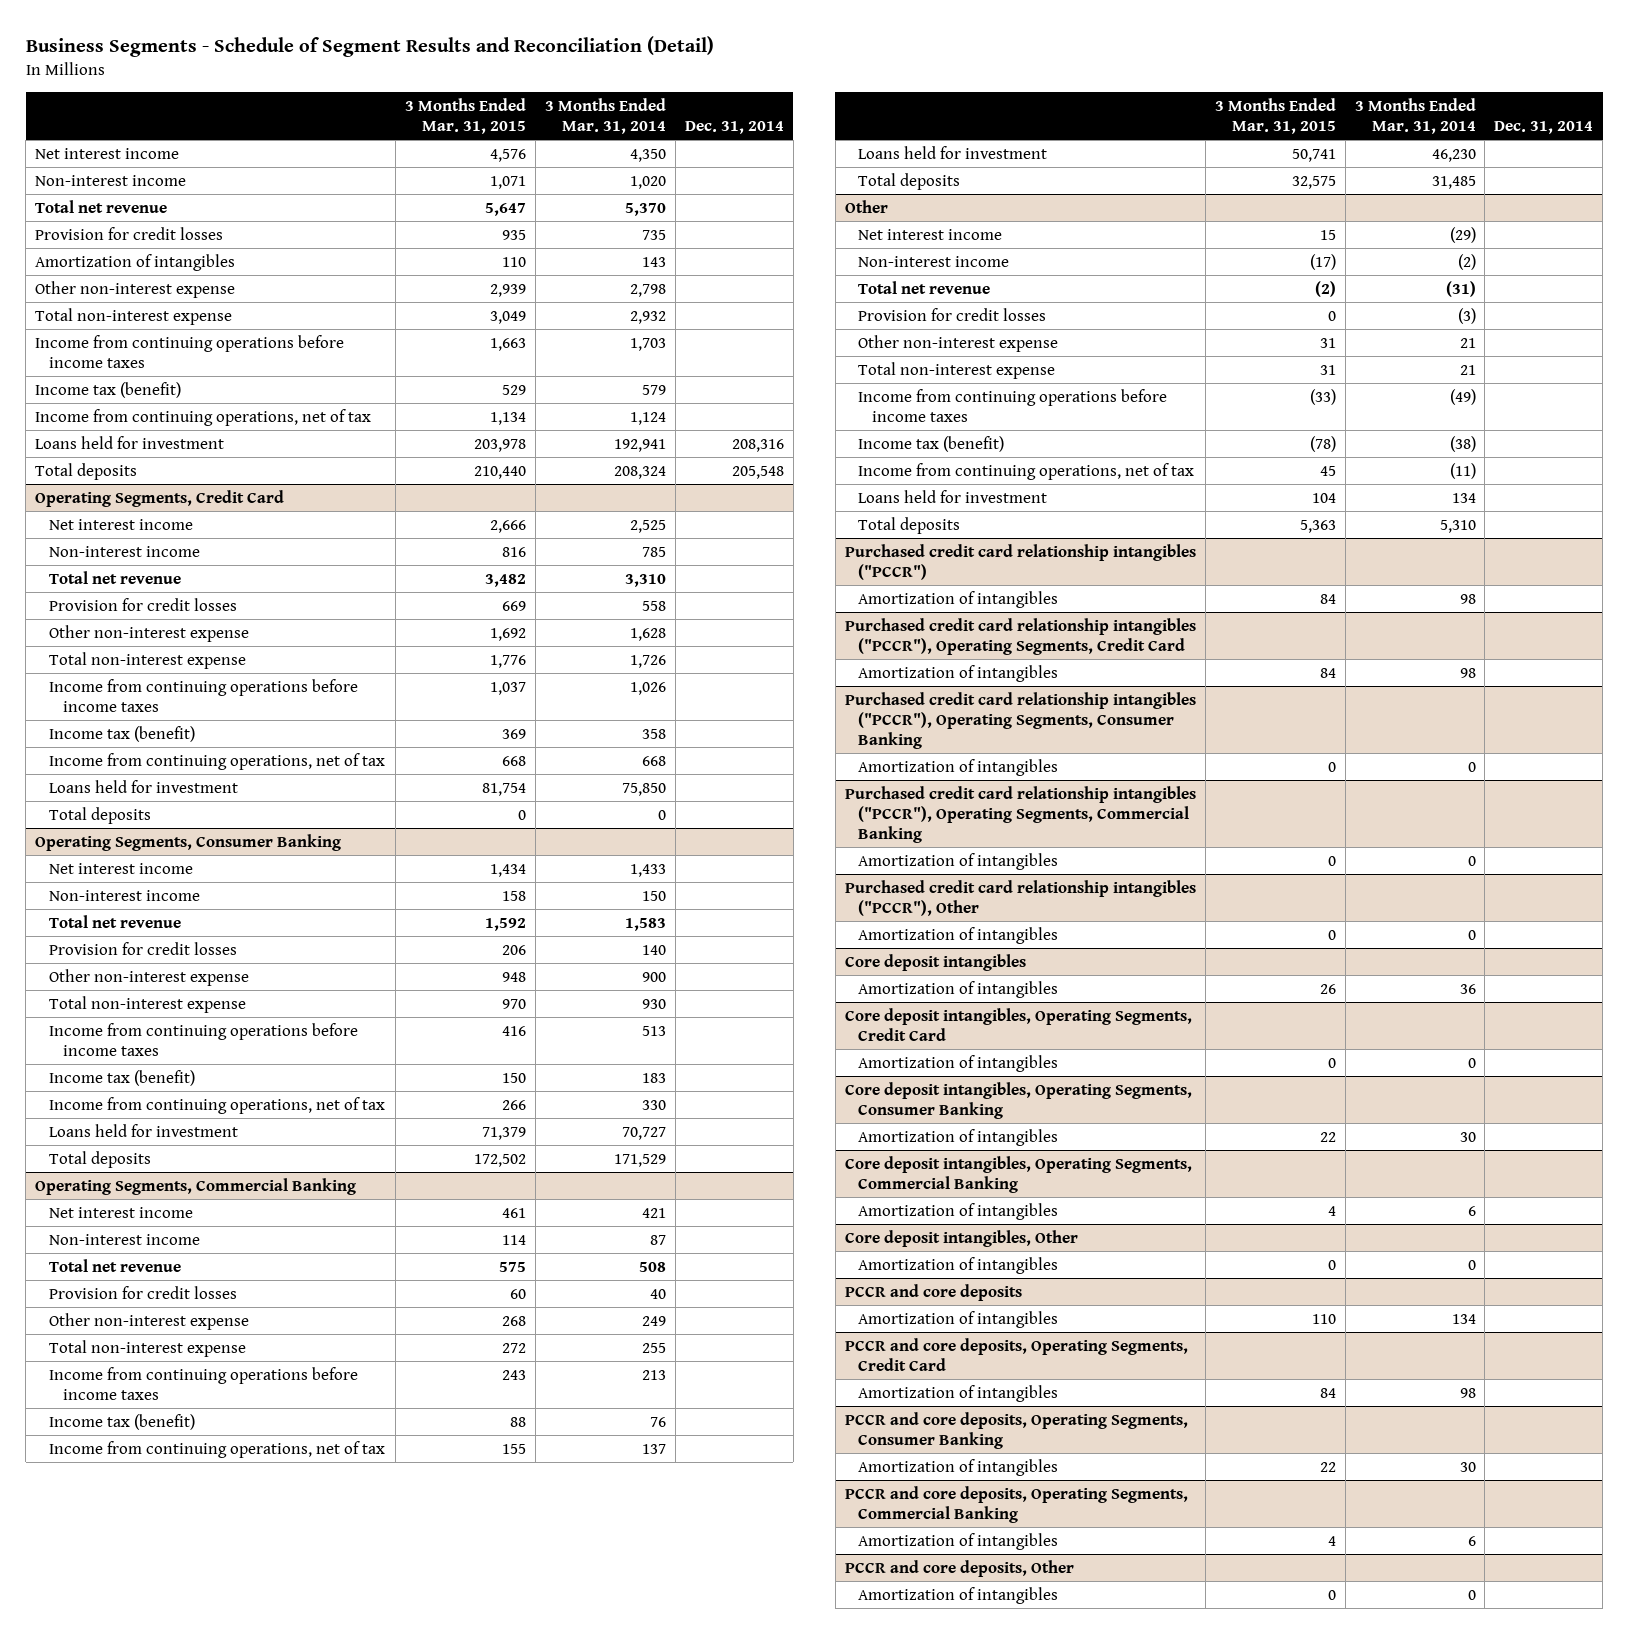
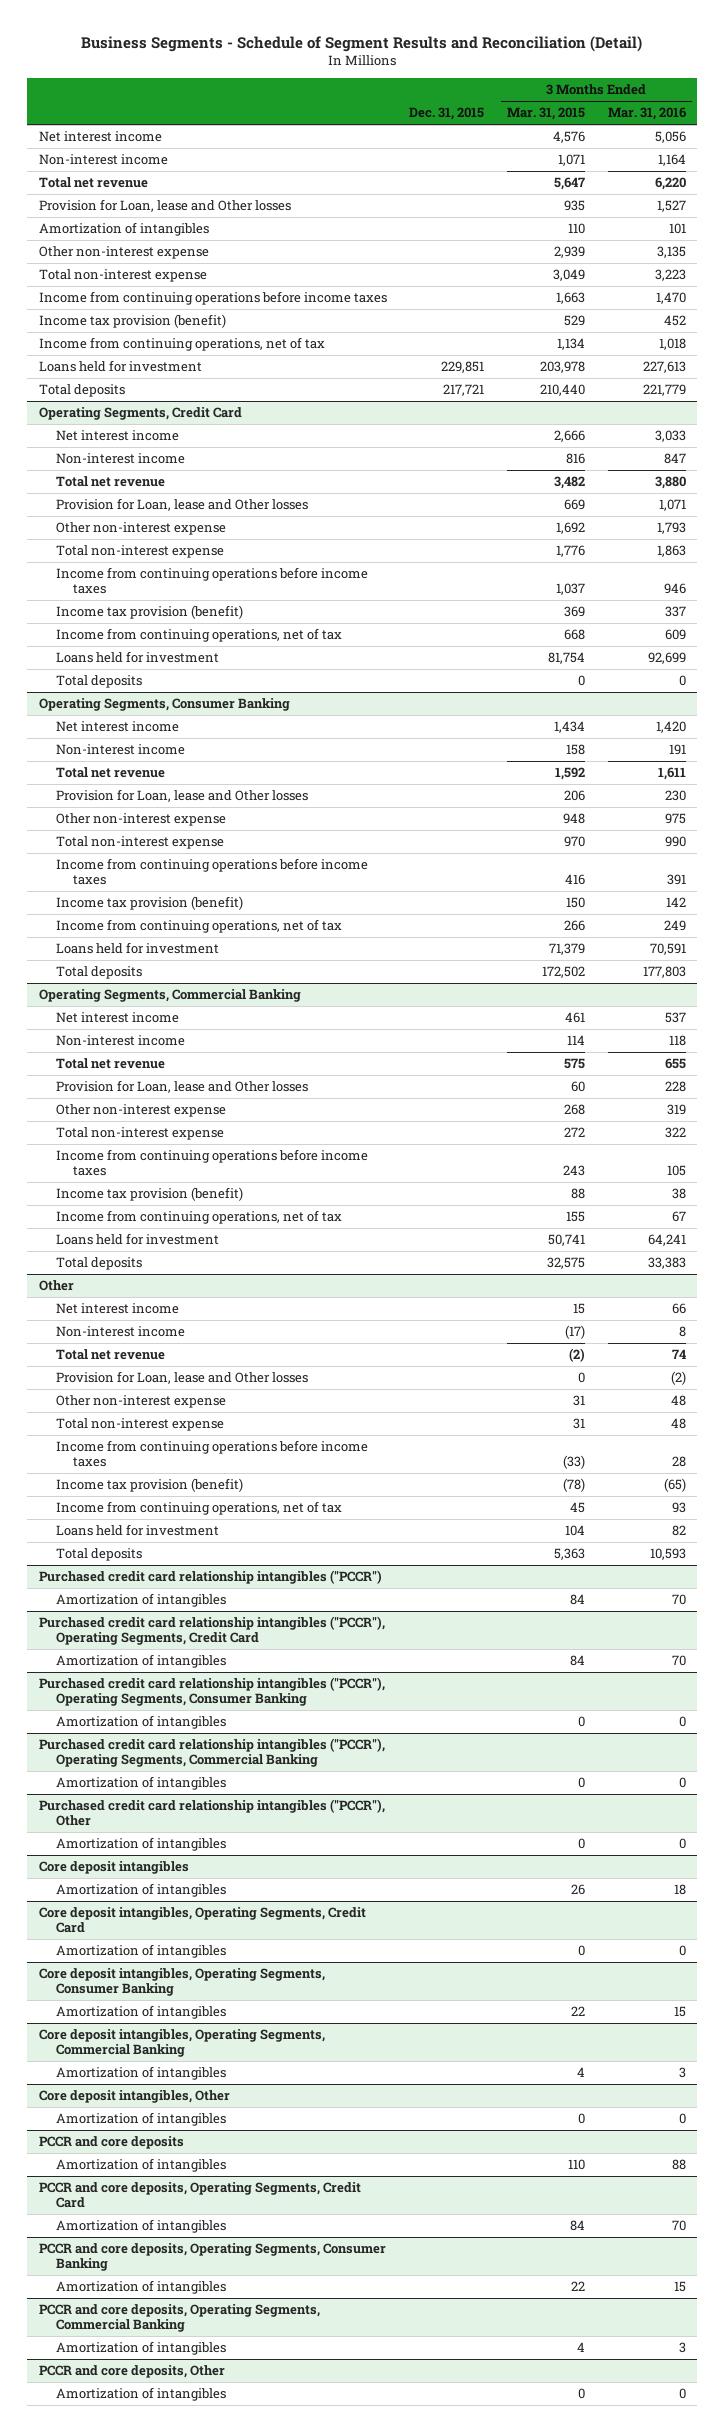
[545,97,667,134] 3 Months Ended Mar. 31, 2014 -> none
[684,120,784,134] Dec. 31, 2014 -> none
none -> [409,107,485,121] Dec. 31, 2015
none -> [607,107,686,121] Mar. 31, 2016
[35,226,224,240] Provision for credit losses -> [38,199,291,213] Provision for Loan, lease and Other losses
[35,381,182,398] Income tax (benefit) -> [38,314,226,329] Income tax provision (benefit)
[48,597,237,611] Provision for credit losses -> [55,498,308,512] Provision for Loan, lease and Other losses
[48,725,195,742] Income tax (benefit) -> [55,605,243,620] Income tax provision (benefit)
[48,941,237,955] Provision for credit losses -> [55,789,308,803] Provision for Loan, lease and Other losses
[48,1069,195,1086] Income tax (benefit) -> [55,896,243,911] Income tax provision (benefit)
[48,1285,237,1299] Provision for credit losses -> [55,1080,308,1094] Provision for Loan, lease and Other losses
[48,1413,195,1430] Income tax (benefit) -> [55,1187,243,1202] Income tax provision (benefit)
[858,307,1047,321] Provision for credit losses -> [55,1371,308,1385] Provision for Loan, lease and Other losses
[858,435,1005,452] Income tax (benefit) -> [55,1478,243,1493] Income tax provision (benefit)

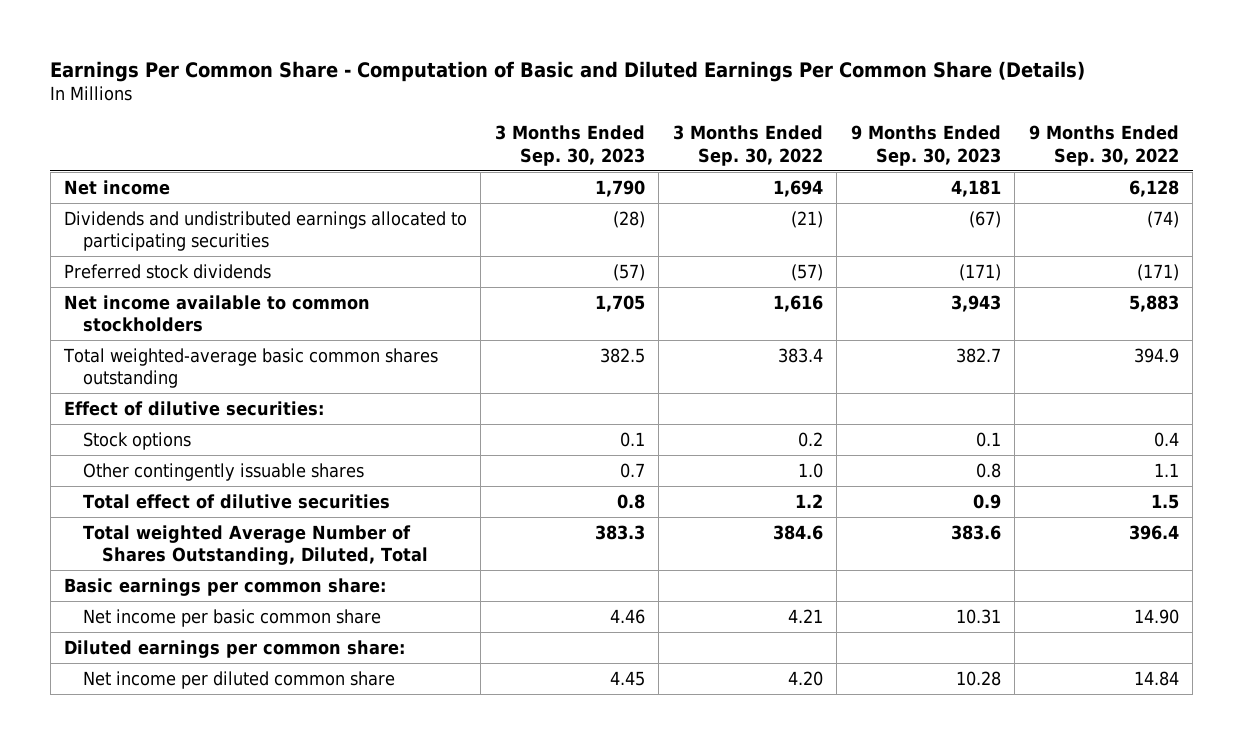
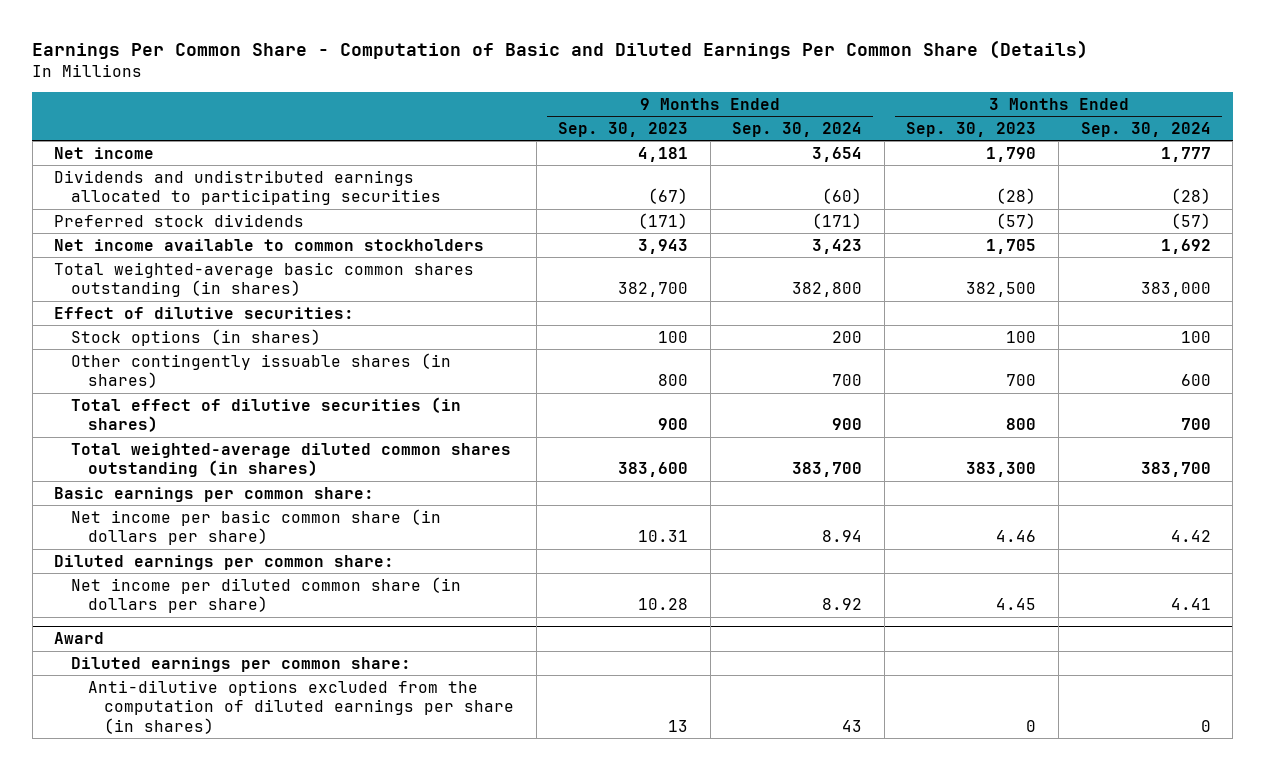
[672,125,823,166] 3 Months Ended Sep. 30, 2022 -> none
[1028,125,1179,166] 9 Months Ended Sep. 30, 2022 -> none
none -> [732,122,863,138] Sep. 30, 2024
none -> [1080,122,1211,138] Sep. 30, 2024
[62,347,438,389] Total weighted-average basic common shares outstanding -> [54,261,475,298] Total weighted-average basic common shares outstanding (in shares)
[599,347,645,363] 382.5 -> [966,282,1037,298] 382,500
[955,347,1001,363] 382.7 -> [618,282,689,298] 382,700
[82,431,191,450] Stock options -> [70,328,321,346] Stock options (in shares)
[619,431,645,447] 0.1 -> [1006,330,1037,343] 100
[975,431,1001,447] 0.1 -> [658,330,689,343] 100
[82,462,364,481] Other contingently issuable shares -> [70,352,451,389] Other contingently issuable shares (in shares)
[619,462,645,478] 0.7 -> [1006,374,1037,387] 700
[975,462,1001,478] 0.8 -> [658,374,689,387] 800
[82,493,390,509] Total effect of dilutive securities -> [70,396,461,433] Total effect of dilutive securities (in shares)
[616,493,645,509] 0.8 -> [1006,418,1037,431] 800
[972,493,1001,509] 0.9 -> [658,418,689,431] 900
[82,524,428,566] Total weighted Average Number of Shares Outstanding, Diluted, Total -> [70,442,511,478] Total weighted-average diluted common shares outstanding (in shares)
[594,524,645,540] 383.3 -> [966,462,1037,478] 383,300
[950,524,1001,540] 383.6 -> [618,462,689,478] 383,600
[82,608,381,627] Net income per basic common share -> [70,508,441,546] Net income per basic common share (in dollars per share)
[82,670,395,689] Net income per diluted common share -> [70,576,461,614] Net income per diluted common share (in dollars per share)
none -> [54,632,105,645] Award
none -> [70,656,411,672] Diluted earnings per common share:
none -> [87,679,515,734] Anti-dilutive options excluded from the computation of diluted earnings per share (in shares)

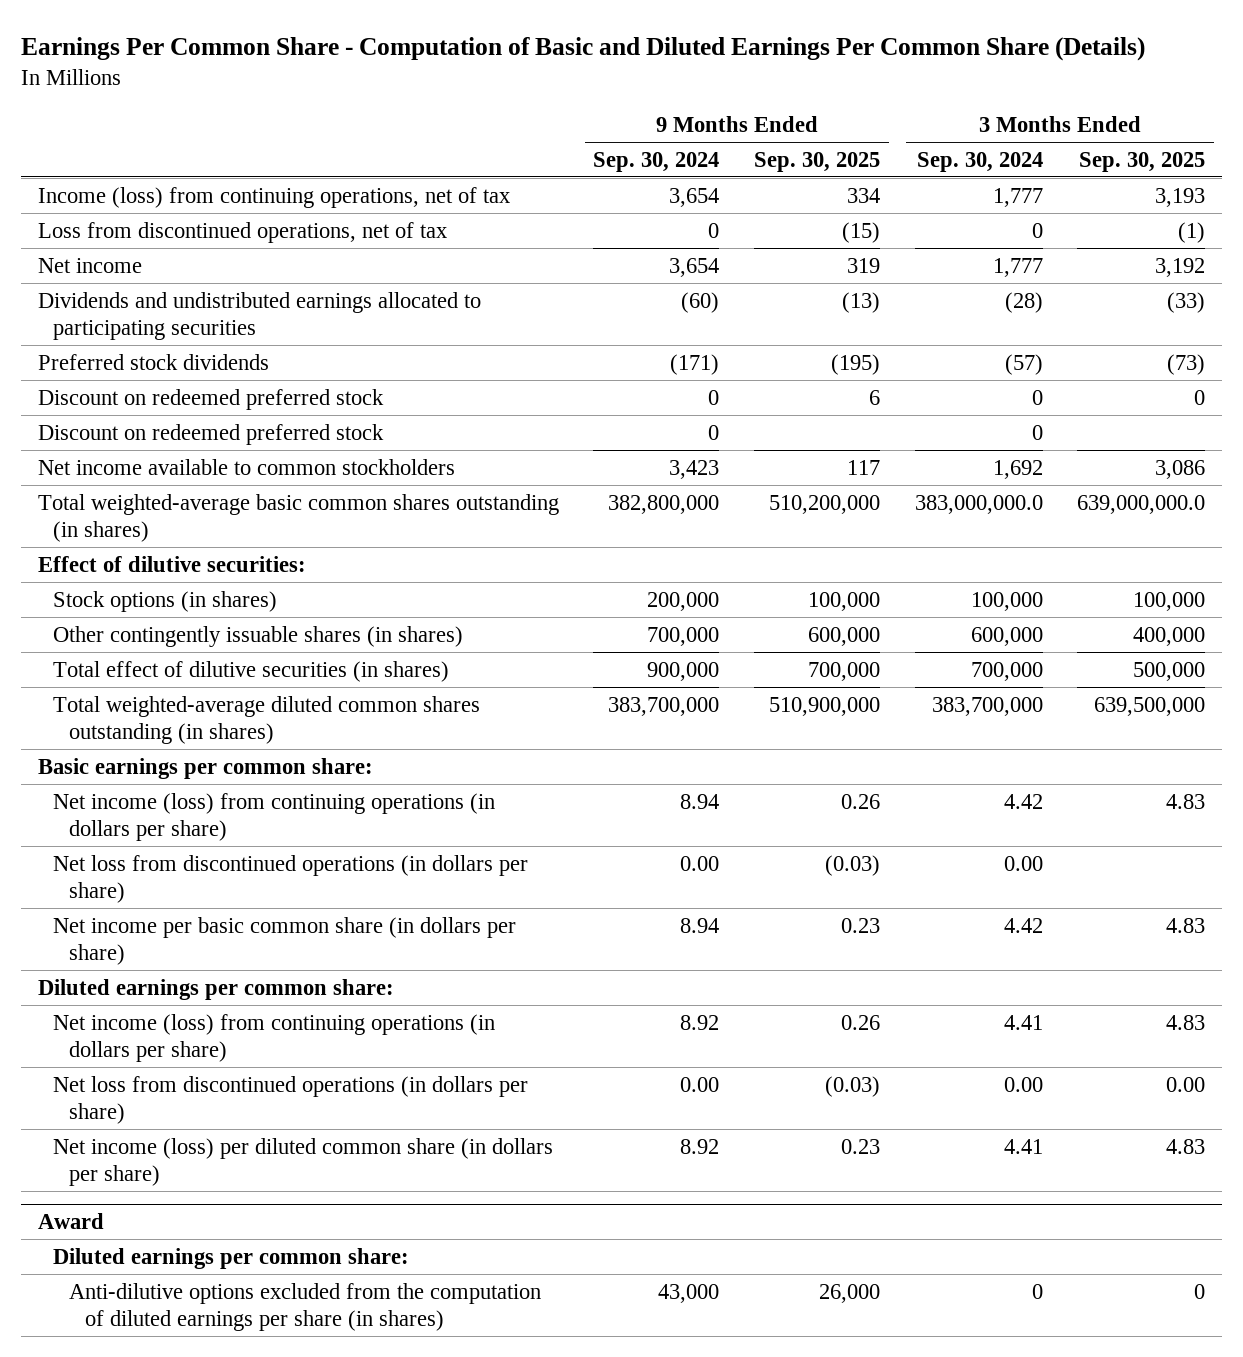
[558,122,689,138] Sep. 30, 2023 -> none
[906,122,1037,138] Sep. 30, 2023 -> none
none -> [753,151,880,172] Sep. 30, 2025
none -> [1079,151,1206,172] Sep. 30, 2025
none -> [37,186,510,208] Income (loss) from continuing operations, net of tax
none -> [37,221,447,243] Loss from discontinued operations, net of tax
none -> [37,388,384,410] Discount on redeemed preferred stock
none -> [37,423,384,445] Discount on redeemed preferred stock
[792,282,863,298] 382,800 -> [608,494,720,514] 382,800,000
[1140,282,1211,298] 383,000 -> [914,494,1043,514] 383,000,000.0
[832,330,863,343] 200 -> [647,591,720,611] 200,000
[1180,330,1211,343] 100 -> [970,591,1043,611] 100,000
[832,374,863,387] 700 -> [647,626,720,646] 700,000
[1180,374,1211,387] 600 -> [970,626,1043,646] 600,000
[832,418,863,431] 900 -> [647,661,720,681] 900,000
[1180,418,1211,431] 700 -> [970,661,1043,681] 700,000
[792,462,863,478] 383,700 -> [608,696,720,716] 383,700,000
[1140,462,1211,478] 383,700 -> [931,696,1043,716] 383,700,000
none -> [53,792,496,841] Net income (loss) from continuing operations (in dollars per share)
none -> [53,854,529,903] Net loss from discontinued operations (in dollars per share)
none -> [53,1013,496,1062] Net income (loss) from continuing operations (in dollars per share)
none -> [53,1075,529,1124] Net loss from discontinued operations (in dollars per share)
[70,576,461,614] Net income per diluted common share (in dollars per share) -> [53,1137,554,1186] Net income (loss) per diluted common share (in dollars per share)
[842,719,863,732] 43 -> [658,1283,720,1303] 43,000

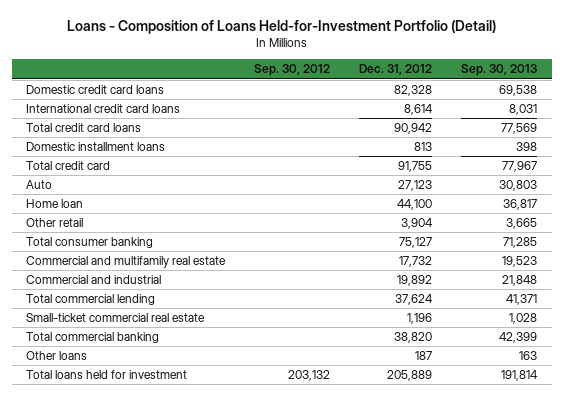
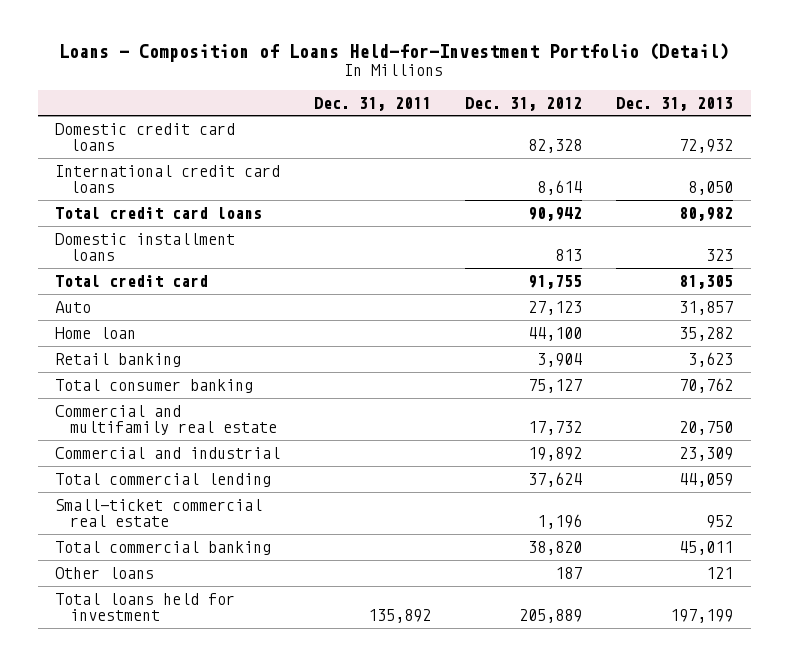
[254,64,331,77] Sep. 30, 2012 -> none
[461,64,538,77] Sep. 30, 2013 -> none
none -> [314,96,432,111] Dec. 31, 2011
none -> [616,96,734,111] Dec. 31, 2013
[26,218,84,228] Other retail -> [54,353,181,368] Retail banking

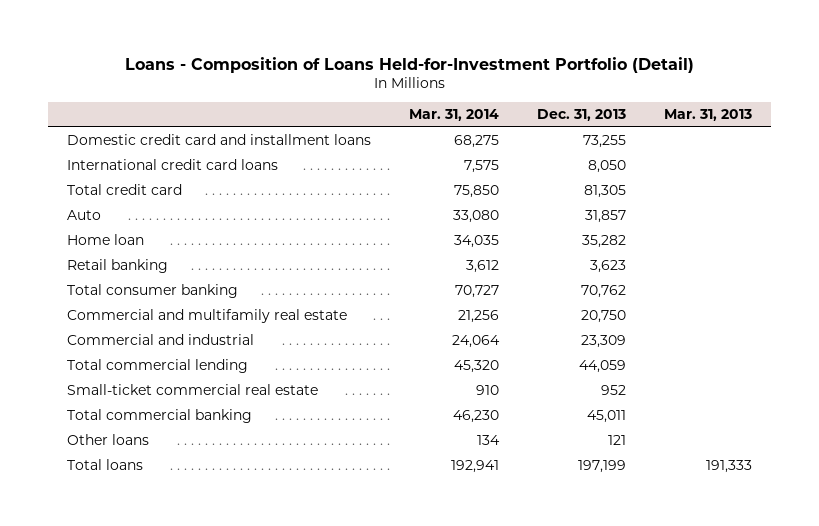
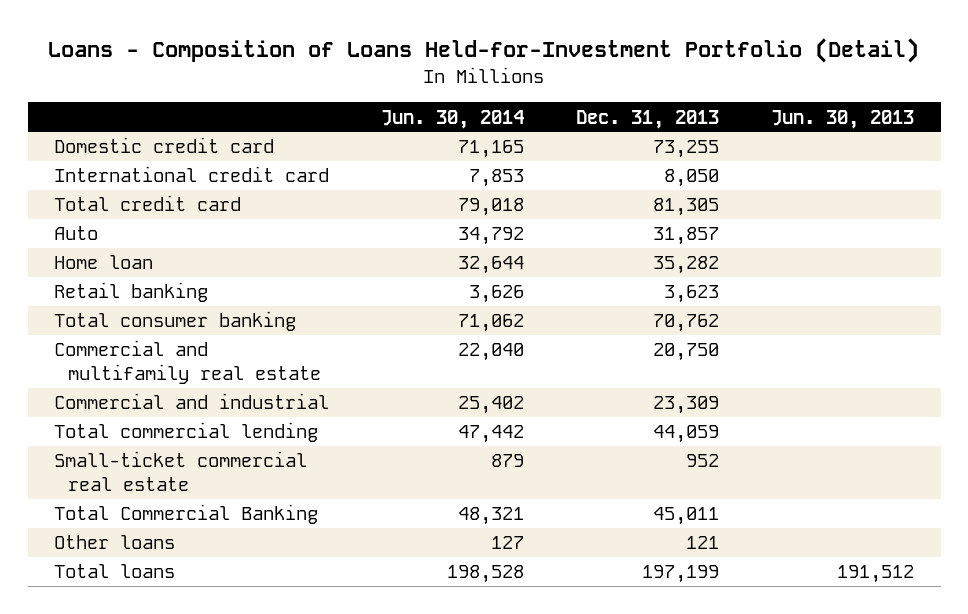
[409,109,500,122] Mar. 31, 2014 -> none
[664,109,753,122] Mar. 31, 2013 -> none
none -> [381,109,525,129] Jun. 30, 2014
none -> [771,109,915,129] Jun. 30, 2013
[67,134,372,146] Domestic credit card and installment loans -> [54,137,275,154] Domestic credit card
[67,159,279,171] International credit card loans -> [54,166,330,183] International credit card
[67,409,253,424] Total commercial banking -> [54,504,319,525] Total Commercial Banking

